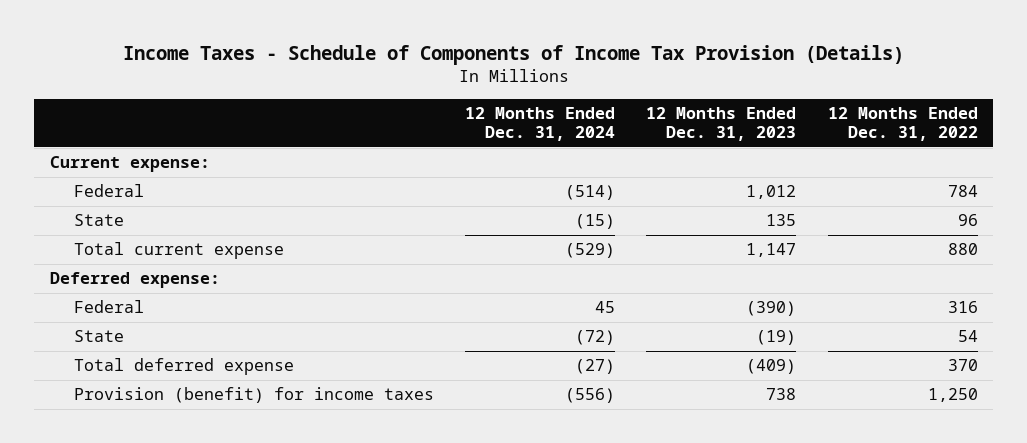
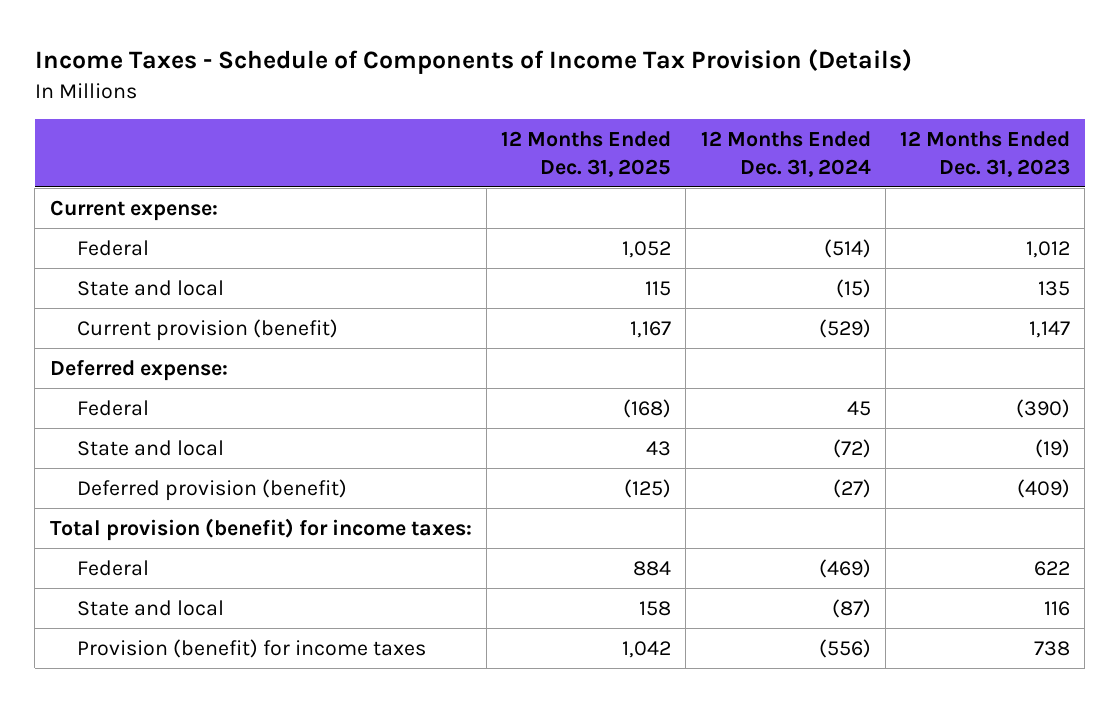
[827,107,978,142] 12 Months Ended Dec. 31, 2022 -> none
none -> [501,131,672,177] 12 Months Ended Dec. 31, 2025
[74,214,125,227] State -> [76,279,224,296] State and local
[74,242,285,260] Total current expense -> [76,318,338,341] Current provision (benefit)
[74,330,125,343] State -> [76,439,224,456] State and local
[74,358,295,376] Total deferred expense -> [76,478,347,501] Deferred provision (benefit)
none -> [49,517,472,541] Total provision (benefit) for income taxes:
none -> [76,559,149,576] Federal
none -> [76,599,224,616] State and local

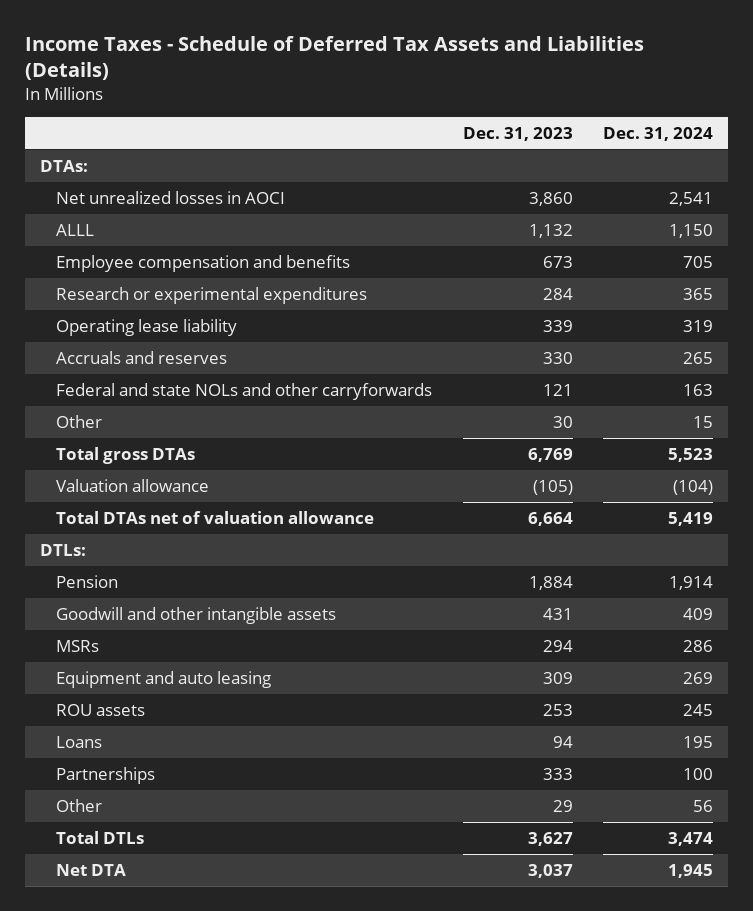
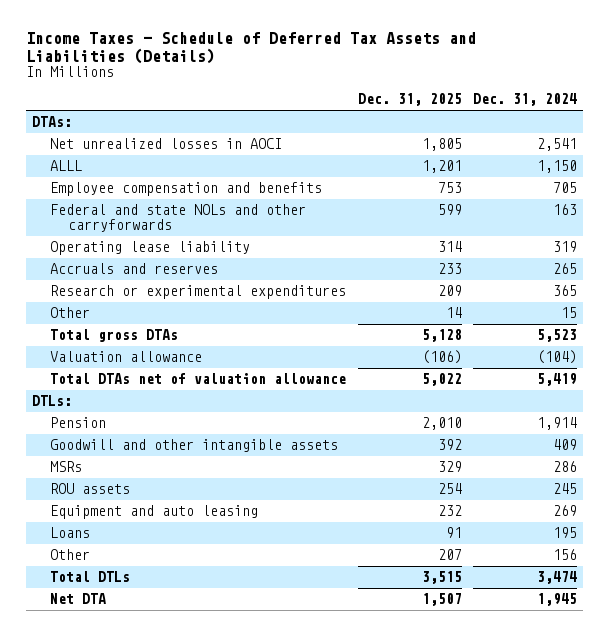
[462,126,573,141] Dec. 31, 2023 -> none
none -> [357,93,462,107] Dec. 31, 2025
[56,382,433,400] Federal and state NOLs and other carryforwards -> [50,204,307,232] Federal and state NOLs and other carryforwards
[56,286,368,304] Research or experimental expenditures -> [50,285,347,300] Research or experimental expenditures
[56,670,272,688] Equipment and auto leasing -> [50,505,259,520] Equipment and auto leasing
[56,766,156,784] Partnerships -> none
[693,799,714,812] 56 -> [553,549,578,561] 156

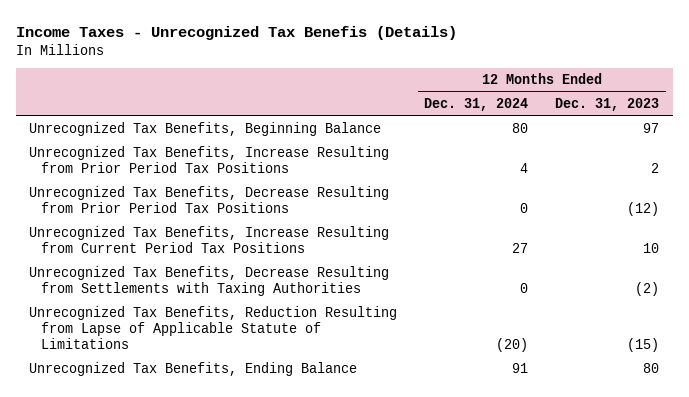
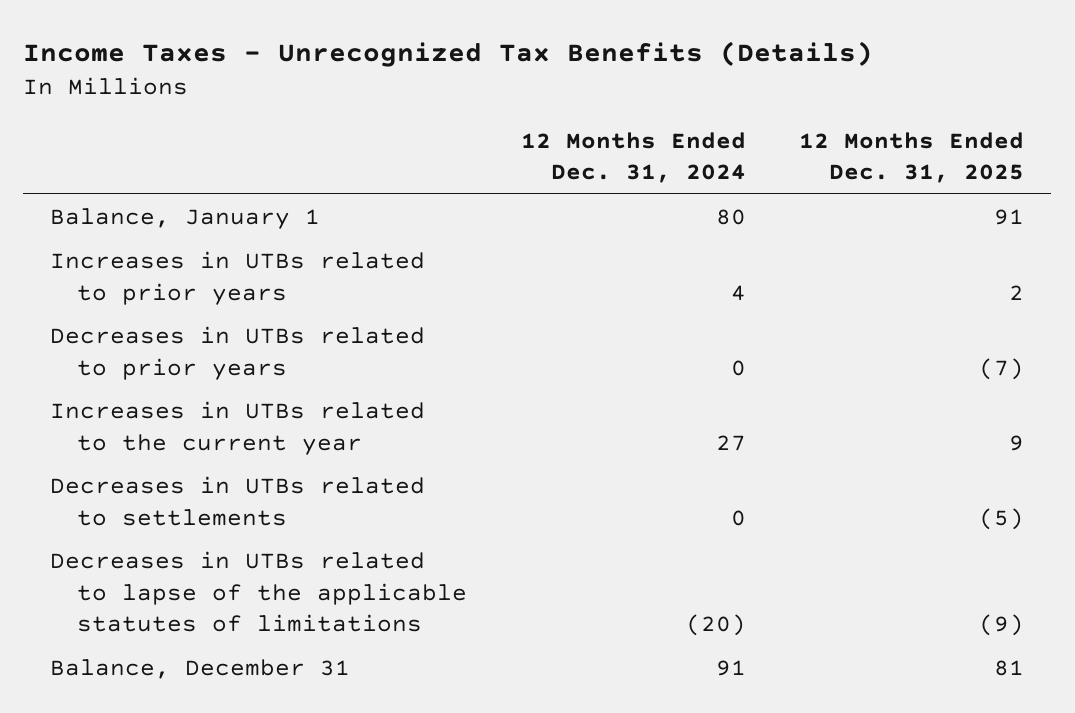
[15,25,457,40] Income Taxes - Unrecognized Tax Benefis (Details) -> [23,41,874,68] Income Taxes - Unrecognized Tax Benefits (Details)
[555,98,660,112] Dec. 31, 2023 -> none
none -> [799,131,1025,184] 12 Months Ended Dec. 31, 2025
[29,122,382,137] Unrecognized Tax Benefits, Beginning Balance -> [50,208,321,230] Balance, January 1
[29,146,390,174] Unrecognized Tax Benefits, Increase Resulting from Prior Period Tax Positions -> [50,251,426,305] Increases in UTBs related to prior years
[29,186,390,214] Unrecognized Tax Benefits, Decrease Resulting from Prior Period Tax Positions -> [50,326,426,380] Decreases in UTBs related to prior years
[29,226,390,254] Unrecognized Tax Benefits, Increase Resulting from Current Period Tax Positions -> [50,401,426,455] Increases in UTBs related to the current year
[29,266,390,297] Unrecognized Tax Benefits, Decrease Resulting from Settlements with Taxing Authorities -> [50,476,426,526] Decreases in UTBs related to settlements
[29,306,398,350] Unrecognized Tax Benefits, Reduction Resulting from Lapse of Applicable Statute of Limitations -> [50,551,468,632] Decreases in UTBs related to lapse of the applicable statutes of limitations
[29,362,358,377] Unrecognized Tax Benefits, Ending Balance -> [50,659,351,680] Balance, December 31

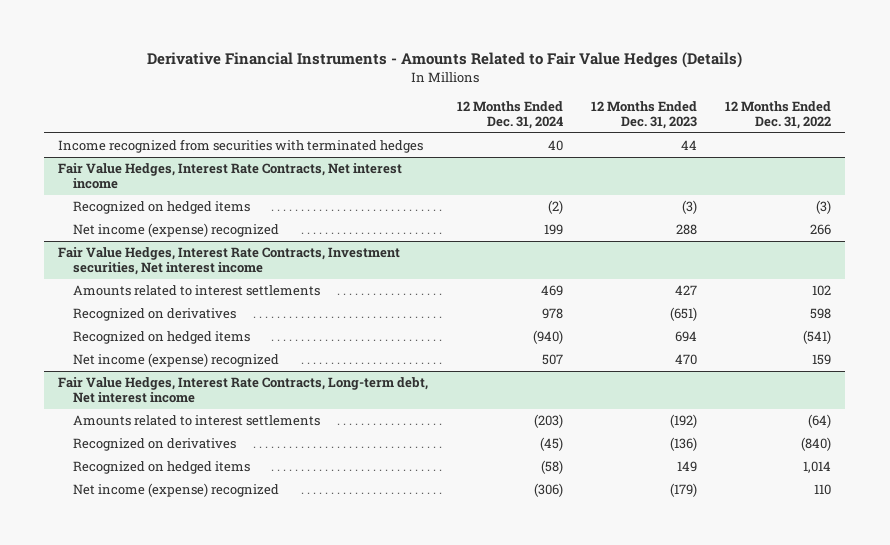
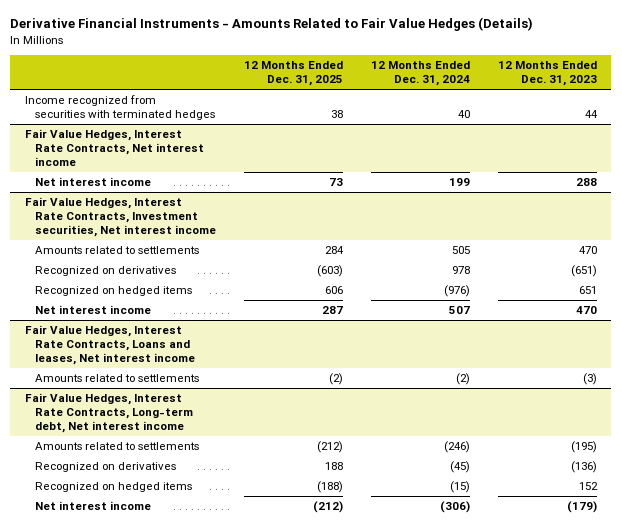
[725,100,832,130] 12 Months Ended Dec. 31, 2022 -> none
none -> [243,61,343,87] 12 Months Ended Dec. 31, 2025
[73,201,251,215] Recognized on hedged items -> none
[73,223,280,238] Net income (expense) recognized -> [34,177,151,187] Net interest income
[73,285,321,297] Amounts related to interest settlements -> [34,246,199,255] Amounts related to settlements
[540,285,563,297] 469 -> [452,246,471,255] 505
[674,285,697,296] 427 -> [579,246,598,255] 470
[532,330,563,345] (940) -> [444,285,471,298] (976)
[674,331,697,343] 694 -> [579,286,598,295] 651
[73,353,280,368] Net income (expense) recognized -> [34,305,151,315] Net interest income
none -> [24,325,195,366] Fair Value Hedges, Interest Rate Contracts, Loans and leases, Net interest income
none -> [34,374,199,383] Amounts related to settlements
[73,415,321,427] Amounts related to interest settlements -> [34,442,199,451] Amounts related to settlements
[533,414,563,429] (203) -> [444,441,471,454] (246)
[669,414,697,429] (192) -> [571,441,598,454] (195)
[540,460,563,475] (58) -> [450,481,471,494] (15)
[676,461,697,473] 149 -> [579,482,599,491] 152
[73,483,280,498] Net income (expense) recognized -> [34,501,151,511] Net interest income

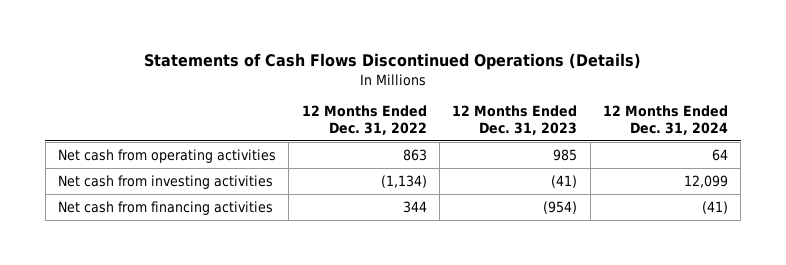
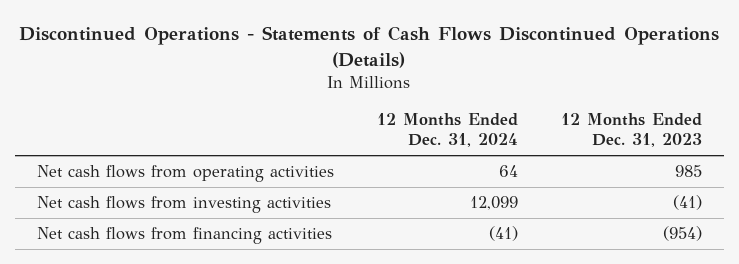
[144,53,642,71] Statements of Cash Flows Discontinued Operations (Details) -> [19,26,720,68] Discontinued Operations - Statements of Cash Flows Discontinued Operations (Details)
[301,105,427,135] 12 Months Ended Dec. 31, 2022 -> none
[58,149,277,164] Net cash from operating activities -> [36,164,334,182] Net cash flows from operating activities
[58,175,274,190] Net cash from investing activities -> [36,195,331,213] Net cash flows from investing activities
[58,201,274,216] Net cash from financing activities -> [36,226,332,244] Net cash flows from financing activities

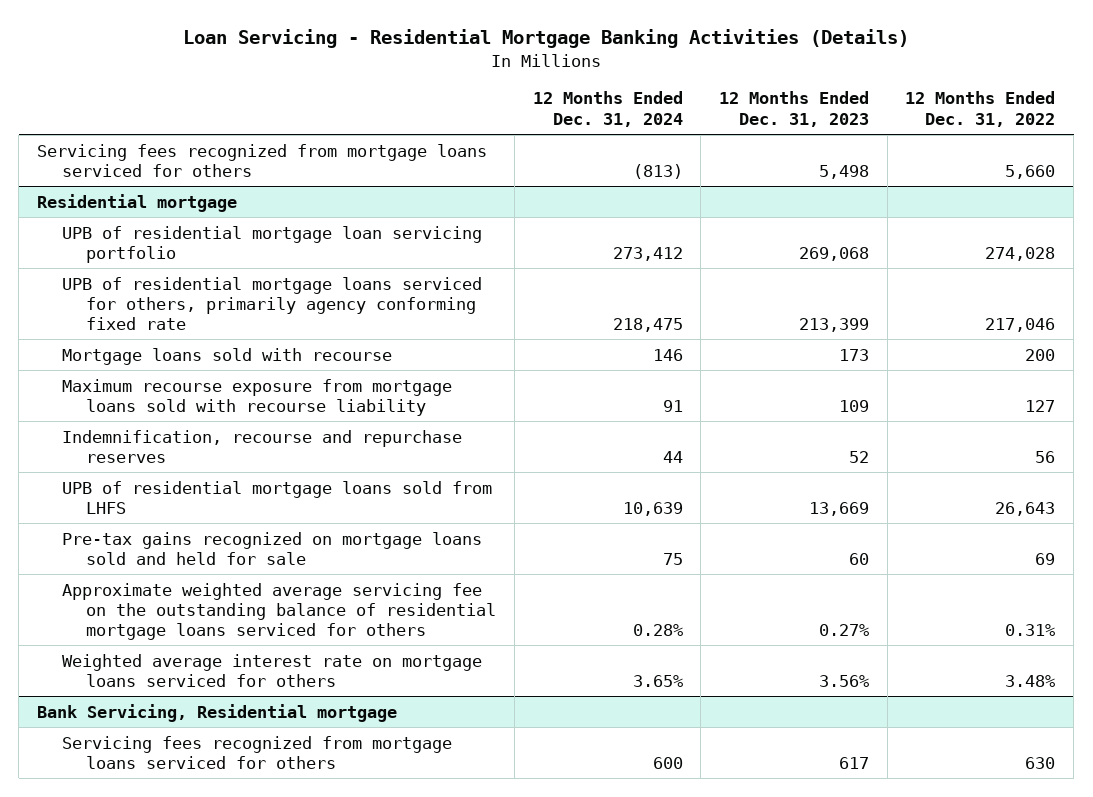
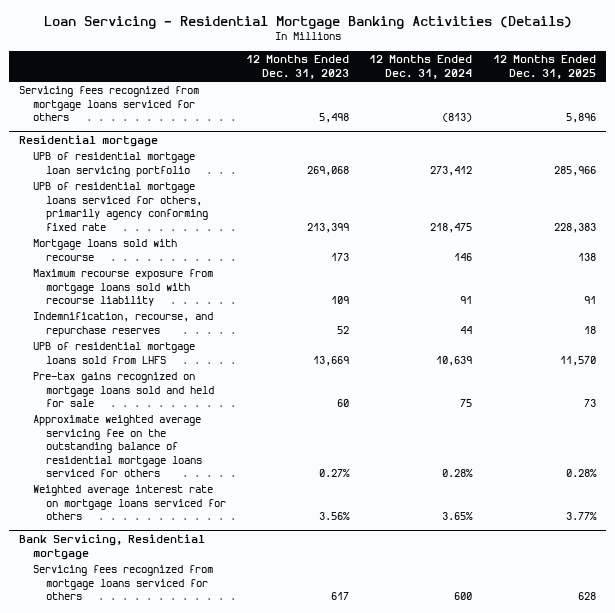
[905,91,1056,127] 12 Months Ended Dec. 31, 2022 -> none
none -> [492,55,596,79] 12 Months Ended Dec. 31, 2025
[61,429,462,463] Indemnification, recourse and repurchase reserves -> [32,312,213,337] Indemnification, recourse, and repurchase reserves

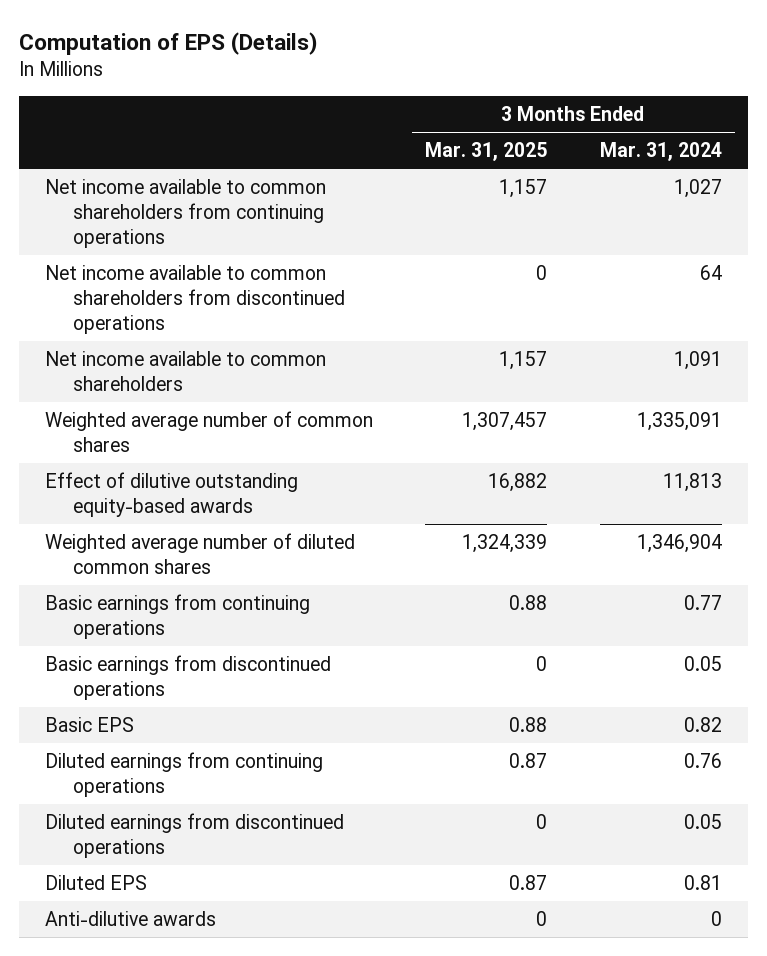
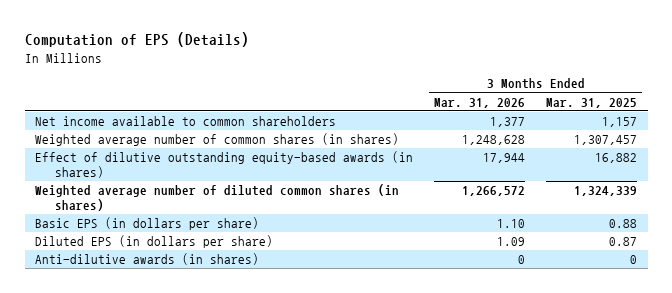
[599,142,722,162] Mar. 31, 2024 -> none
none -> [434,97,526,108] Mar. 31, 2026
[45,179,327,248] Net income available to common shareholders from continuing operations -> none
[45,265,345,334] Net income available to common shareholders from discontinued operations -> none
[45,594,311,639] Basic earnings from continuing operations -> none
[45,655,332,700] Basic earnings from discontinued operations -> none
[45,752,324,797] Diluted earnings from continuing operations -> none
[45,813,345,858] Diluted earnings from discontinued operations -> none
[45,411,374,452] Weighted average number of common shares -> [35,133,400,147] Weighted average number of common shares (in shares)
[45,472,299,517] Effect of dilutive outstanding equity-based awards -> [35,151,414,178] Effect of dilutive outstanding equity-based awards (in shares)
[45,533,356,574] Weighted average number of diluted common shares -> [35,184,400,211] Weighted average number of diluted common shares (in shares)
[45,717,135,733] Basic EPS -> [35,217,260,231] Basic EPS (in dollars per share)
[45,875,148,891] Diluted EPS -> [35,235,274,249] Diluted EPS (in dollars per share)
[45,911,217,927] Anti-dilutive awards -> [35,253,260,266] Anti-dilutive awards (in shares)

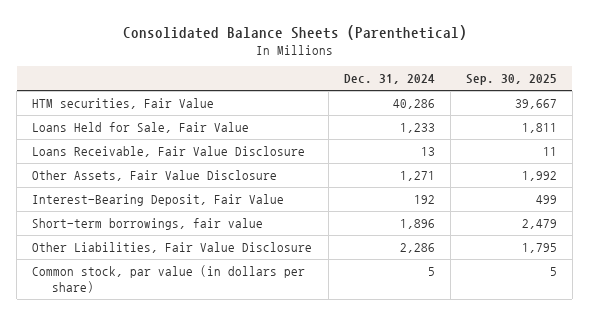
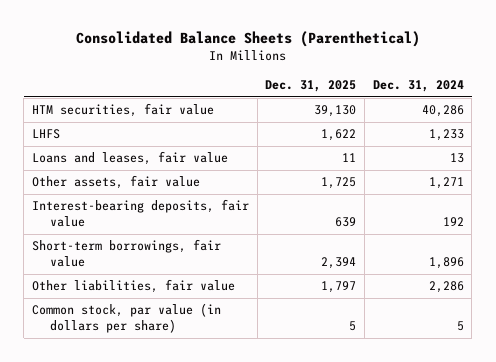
[465,74,557,86] Sep. 30, 2025 -> none
none -> [265,80,357,93] Dec. 31, 2025
[32,98,215,110] HTM securities, Fair Value -> [31,103,214,118] HTM securities, fair value
[32,122,250,134] Loans Held for Sale, Fair Value -> [31,129,60,140] LHFS
[32,146,306,158] Loans Receivable, Fair Value Disclosure -> [31,151,228,166] Loans and leases, fair value
[32,170,278,182] Other Assets, Fair Value Disclosure -> [31,175,200,190] Other assets, fair value
[32,194,285,207] Interest-Bearing Deposit, Fair Value -> [31,199,249,228] Interest-bearing deposits, fair value
[32,242,313,254] Other Liabilities, Fair Value Disclosure -> [31,279,235,294] Other liabilities, fair value

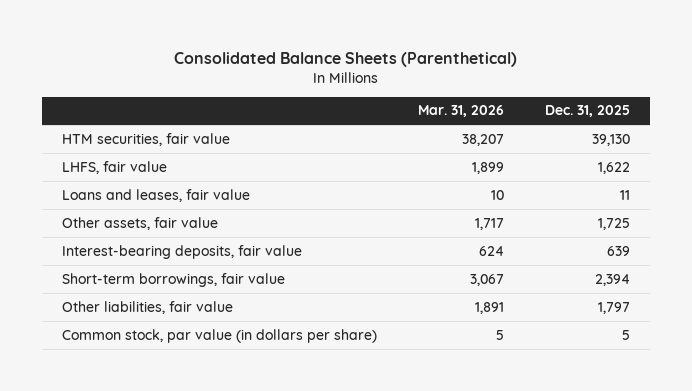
[372,80,464,93] Dec. 31, 2024 -> none
none -> [417,105,504,118] Mar. 31, 2026
[31,129,60,140] LHFS -> [62,160,168,174] LHFS, fair value

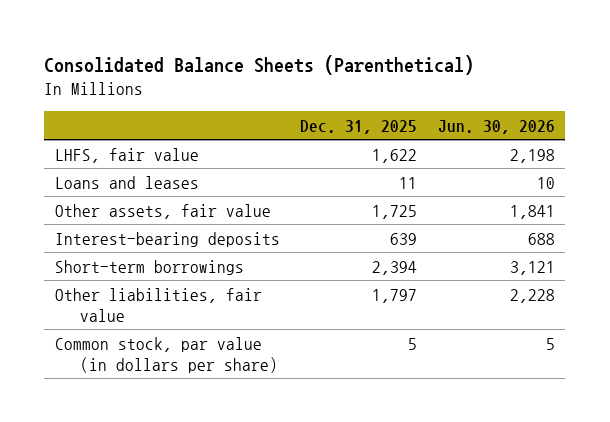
[417,105,504,118] Mar. 31, 2026 -> none
none -> [437,119,555,134] Jun. 30, 2026
[62,132,231,146] HTM securities, fair value -> none
[62,188,251,202] Loans and leases, fair value -> [54,175,199,189] Loans and leases
[62,244,303,259] Interest-bearing deposits, fair value -> [54,231,280,247] Interest-bearing deposits
[62,272,286,287] Short-term borrowings, fair value -> [54,259,244,275] Short-term borrowings

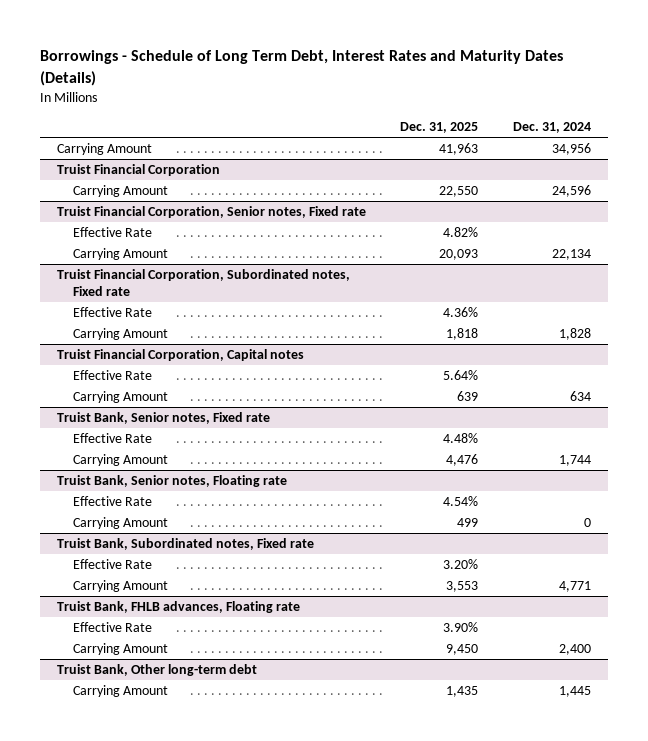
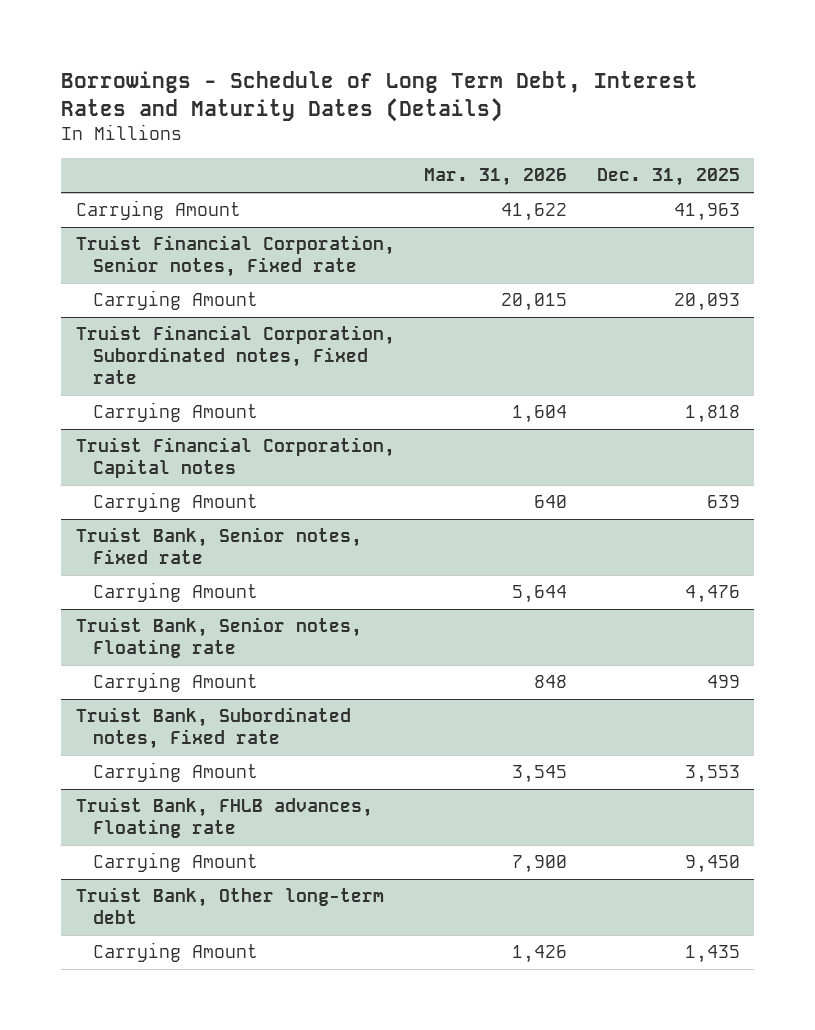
[513,122,592,134] Dec. 31, 2024 -> none
none -> [424,168,568,187] Mar. 31, 2026
[56,164,220,177] Truist Financial Corporation -> none
[73,185,169,198] Carrying Amount -> none
[73,227,153,238] Effective Rate -> none
[73,307,153,318] Effective Rate -> none
[73,370,153,381] Effective Rate -> none
[73,433,153,444] Effective Rate -> none
[73,496,153,507] Effective Rate -> none
[73,559,153,570] Effective Rate -> none
[73,622,153,633] Effective Rate -> none

